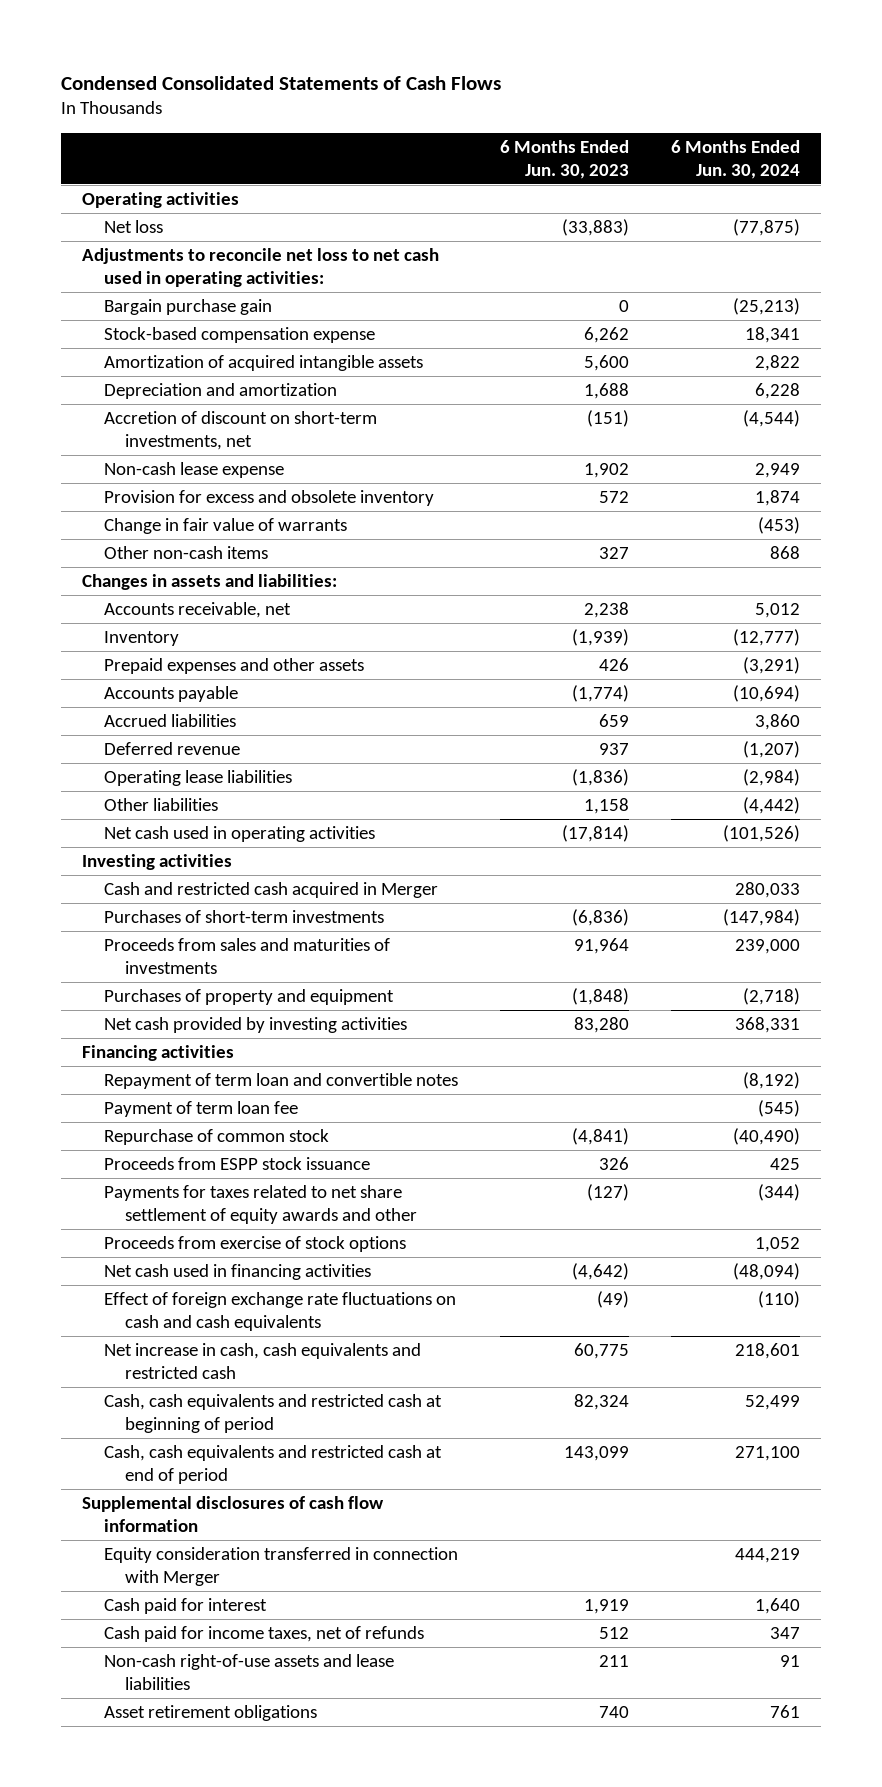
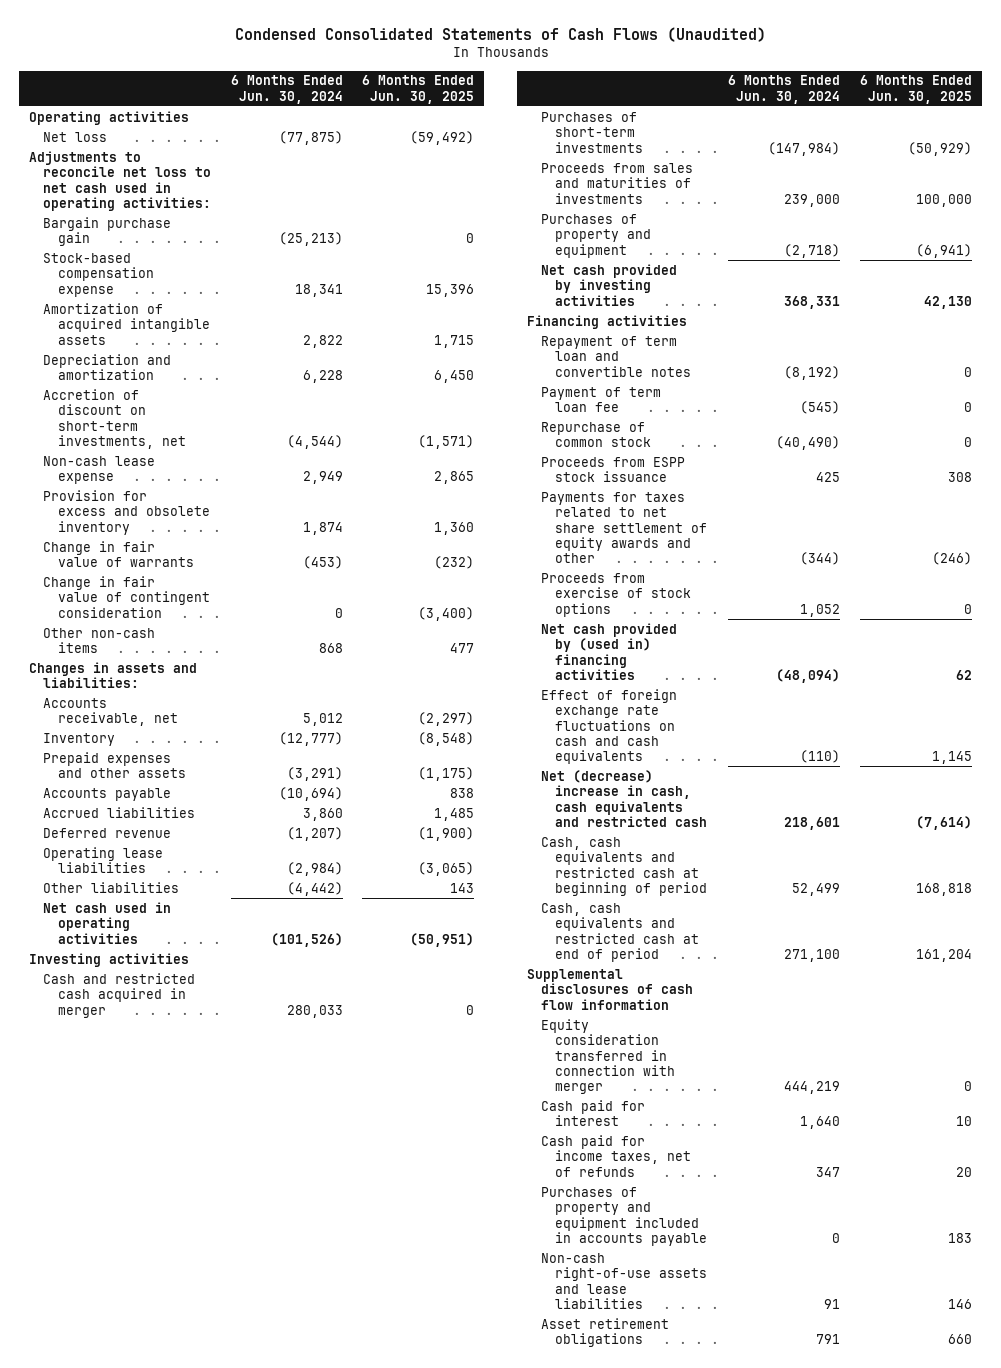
[60,75,501,90] Condensed Consolidated Statements of Cash Flows -> [234,26,766,42] Condensed Consolidated Statements of Cash Flows (Unaudited)
[499,139,629,179] 6 Months Ended Jun. 30, 2023 -> none
none -> [362,75,475,104] 6 Months Ended Jun. 30, 2025
none -> [43,575,210,618] Change in fair value of contingent consideration
[103,882,438,899] Cash and restricted cash acquired in Merger -> [43,972,196,1018] Cash and restricted cash acquired in merger
[103,1264,371,1281] Net cash used in financing activities -> [540,622,677,680] Net cash provided by (used in) financing activities
[103,1343,421,1380] Net increase in cash, cash equivalents and restricted cash -> [540,769,708,827] Net (decrease) increase in cash, cash equivalents and restricted cash
[103,1547,458,1587] Equity consideration transferred in connection with Merger -> [540,1018,676,1095] Equity consideration transferred in connection with merger
none -> [540,1186,708,1246] Purchases of property and equipment included in accounts payable
[769,1705,800,1719] 761 -> [816,1334,841,1345] 791

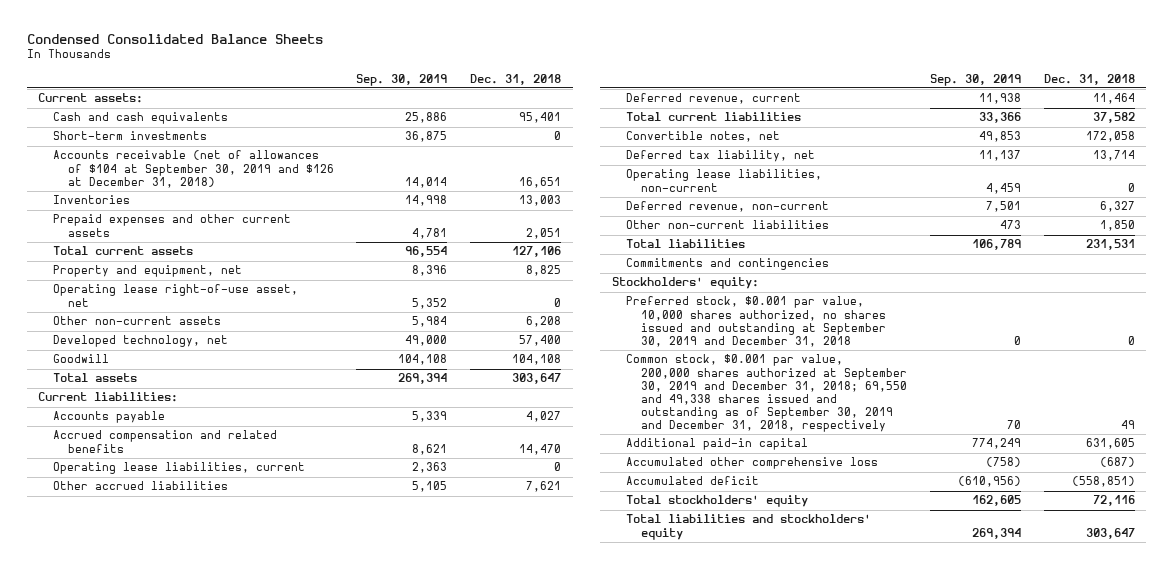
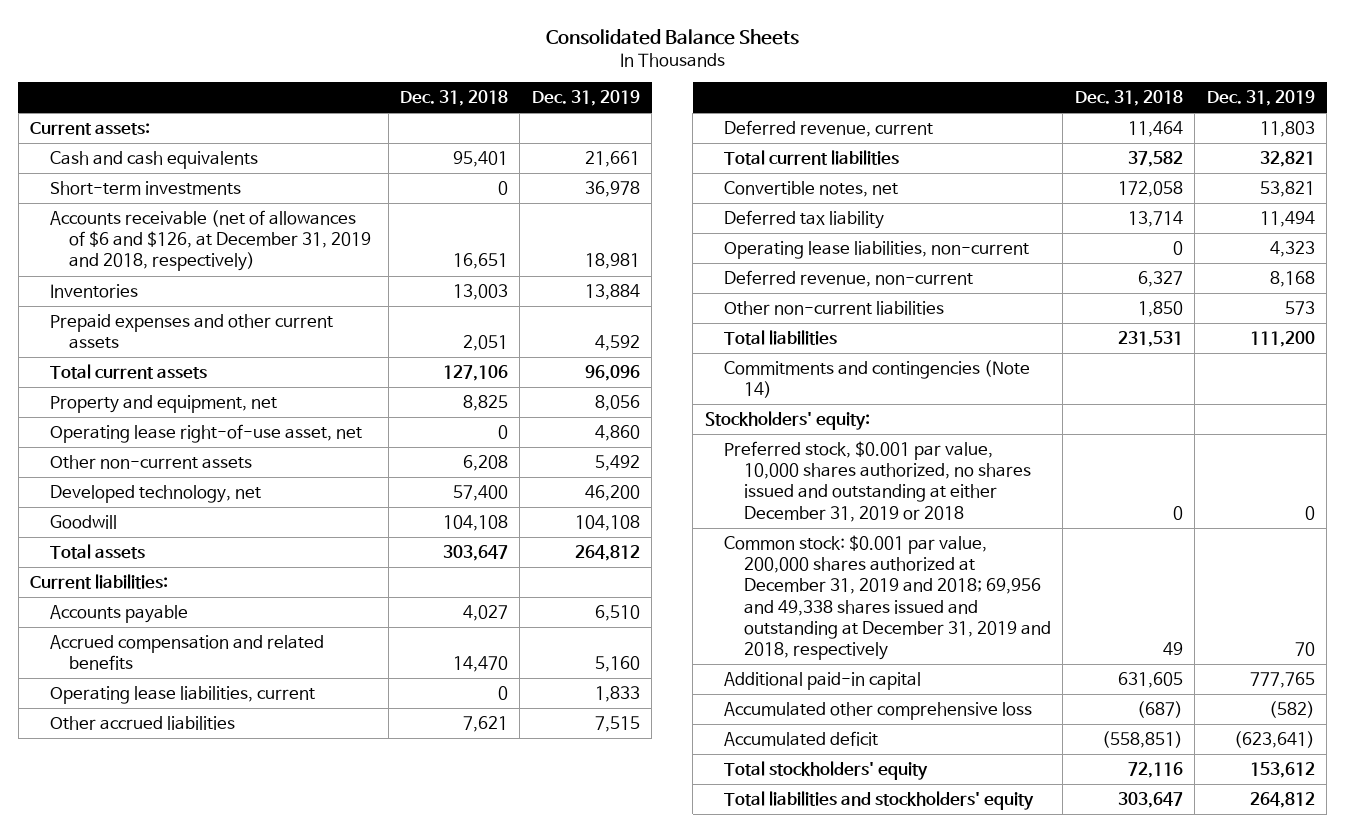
[26,33,323,44] Condensed Consolidated Balance Sheets -> [546,28,800,45] Consolidated Balance Sheets
[356,73,448,86] Sep. 30, 2019 -> none
none -> [531,90,640,107] Dec. 31, 2019
[52,150,334,188] Accounts receivable (net of allowances of $104 at September 30, 2019 and $126 at December 31, 2018) -> [49,209,372,272] Accounts receivable (net of allowances of $6 and $126, at December 31, 2019 and 2018, respectively)
[626,150,816,163] Deferred tax liability, net -> [724,209,885,229] Deferred tax liability
[626,258,830,271] Commitments and contingencies -> [724,359,1031,399] Commitments and contingencies (Note 14)
[626,296,886,347] Preferred stock, $0.001 par value, 10,000 shares authorized, no shares issued and outstanding at September 30, 2019 and December 31, 2018 -> [724,440,1031,522] Preferred stock, $0.001 par value, 10,000 shares authorized, no shares issued and outstanding at either December 31, 2019 or 2018
[626,354,907,432] Common stock, $0.001 par value, 200,000 shares authorized at September 30, 2019 and December 31, 2018; 69,550 and 49,338 shares issued and outstanding as of September 30, 2019 and December 31, 2018, respectively -> [724,534,1051,661] Common stock: $0.001 par value, 200,000 shares authorized at December 31, 2019 and 2018; 69,956 and 49,338 shares issued and outstanding at December 31, 2019 and 2018, respectively

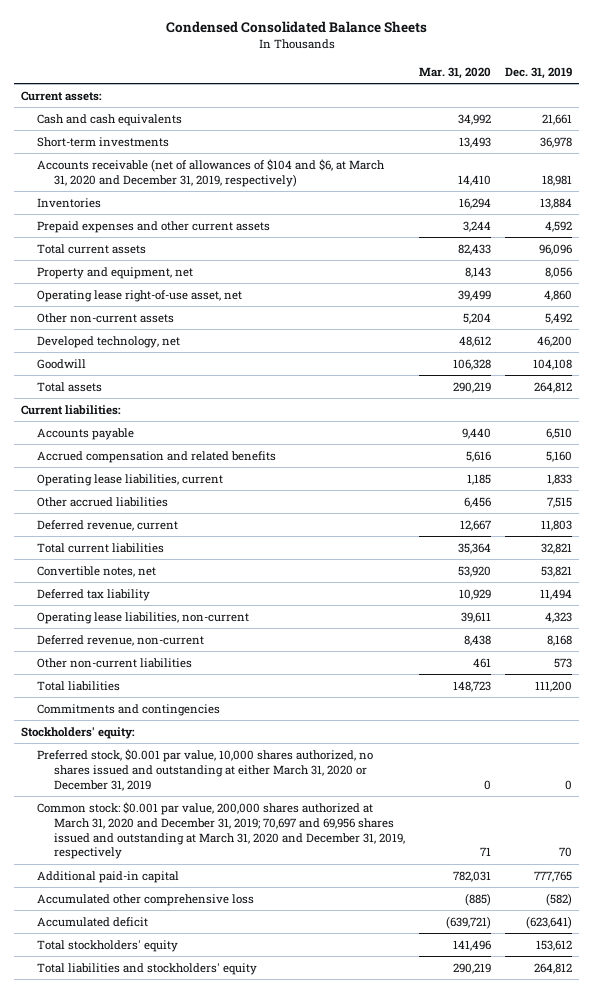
[546,28,800,45] Consolidated Balance Sheets -> [165,21,427,34] Condensed Consolidated Balance Sheets
[400,90,509,107] Dec. 31, 2018 -> none
none -> [418,66,491,79] Mar. 31, 2020
[49,209,372,272] Accounts receivable (net of allowances of $6 and $126, at December 31, 2019 and 2018, respectively) -> [37,158,386,187] Accounts receivable (net of allowances of $104 and $6, at March 31, 2020 and December 31, 2019, respectively)
[724,359,1031,399] Commitments and contingencies (Note 14) -> [37,703,221,716] Commitments and contingencies
[724,440,1031,522] Preferred stock, $0.001 par value, 10,000 shares authorized, no shares issued and outstanding at either December 31, 2019 or 2018 -> [37,748,374,791] Preferred stock, $0.001 par value, 10,000 shares authorized, no shares issued and outstanding at either March 31, 2020 or December 31, 2019
[724,534,1051,661] Common stock: $0.001 par value, 200,000 shares authorized at December 31, 2019 and 2018; 69,956 and 49,338 shares issued and outstanding at December 31, 2019 and 2018, respectively -> [37,801,405,860] Common stock: $0.001 par value, 200,000 shares authorized at March 31, 2020 and December 31, 2019; 70,697 and 69,956 shares issued and outstanding at March 31, 2020 and December 31, 2019, respectively

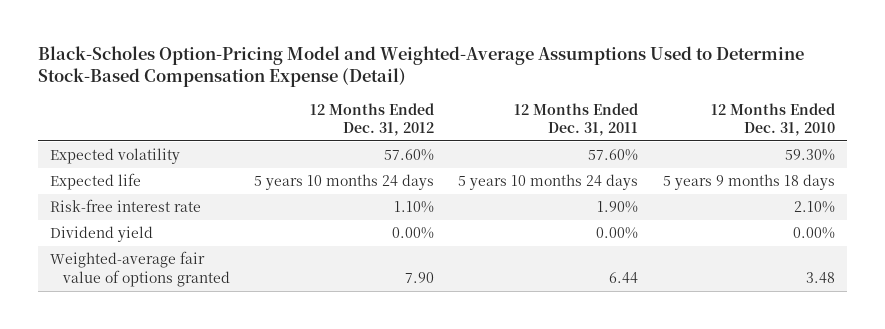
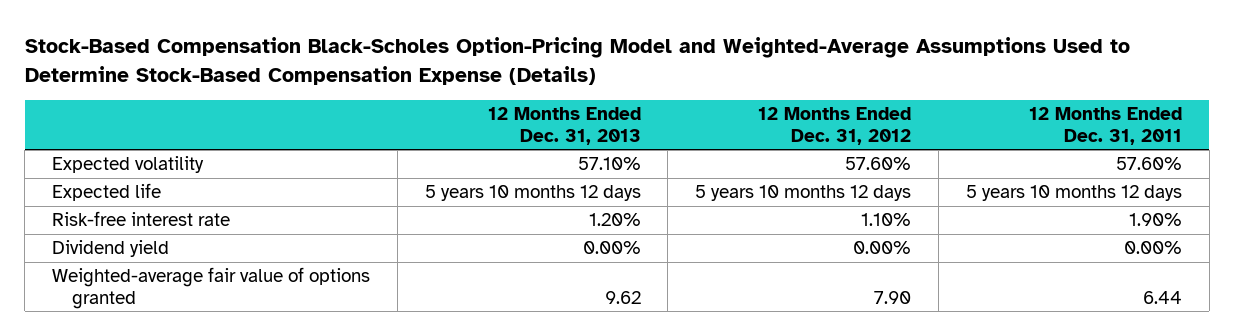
[37,45,804,88] Black-Scholes Option-Pricing Model and Weighted-Average Assumptions Used to Determine Stock-Based Compensation Expense (Detail) -> [24,37,1130,85] Stock-Based Compensation Black-Scholes Option-Pricing Model and Weighted-Average Assumptions Used to Determine Stock-Based Compensation Expense (Details)
[710,102,835,136] 12 Months Ended Dec. 31, 2010 -> none
none -> [487,107,641,145] 12 Months Ended Dec. 31, 2013
[253,174,434,191] 5 years 10 months 24 days -> [695,185,912,202] 5 years 10 months 12 days
[458,174,639,191] 5 years 10 months 24 days -> [965,185,1182,202] 5 years 10 months 12 days

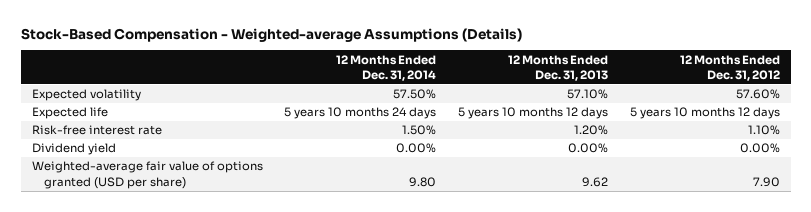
[24,37,1130,85] Stock-Based Compensation Black-Scholes Option-Pricing Model and Weighted-Average Assumptions Used to Determine Stock-Based Compensation Expense (Details) -> [20,27,522,42] Stock-Based Compensation - Weighted-average Assumptions (Details)
[1028,107,1182,145] 12 Months Ended Dec. 31, 2011 -> none
none -> [336,54,437,81] 12 Months Ended Dec. 31, 2014
[52,267,371,309] Weighted-average fair value of options granted -> [31,161,263,189] Weighted-average fair value of options granted (USD per share)

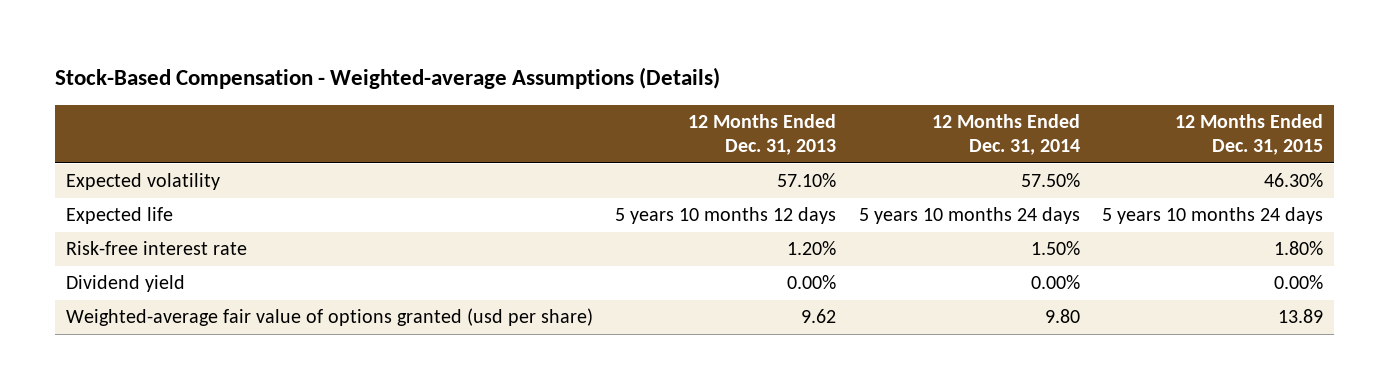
[679,54,780,81] 12 Months Ended Dec. 31, 2012 -> none
none -> [1175,113,1324,156] 12 Months Ended Dec. 31, 2015
[31,161,263,189] Weighted-average fair value of options granted (USD per share) -> [66,308,594,327] Weighted-average fair value of options granted (usd per share)

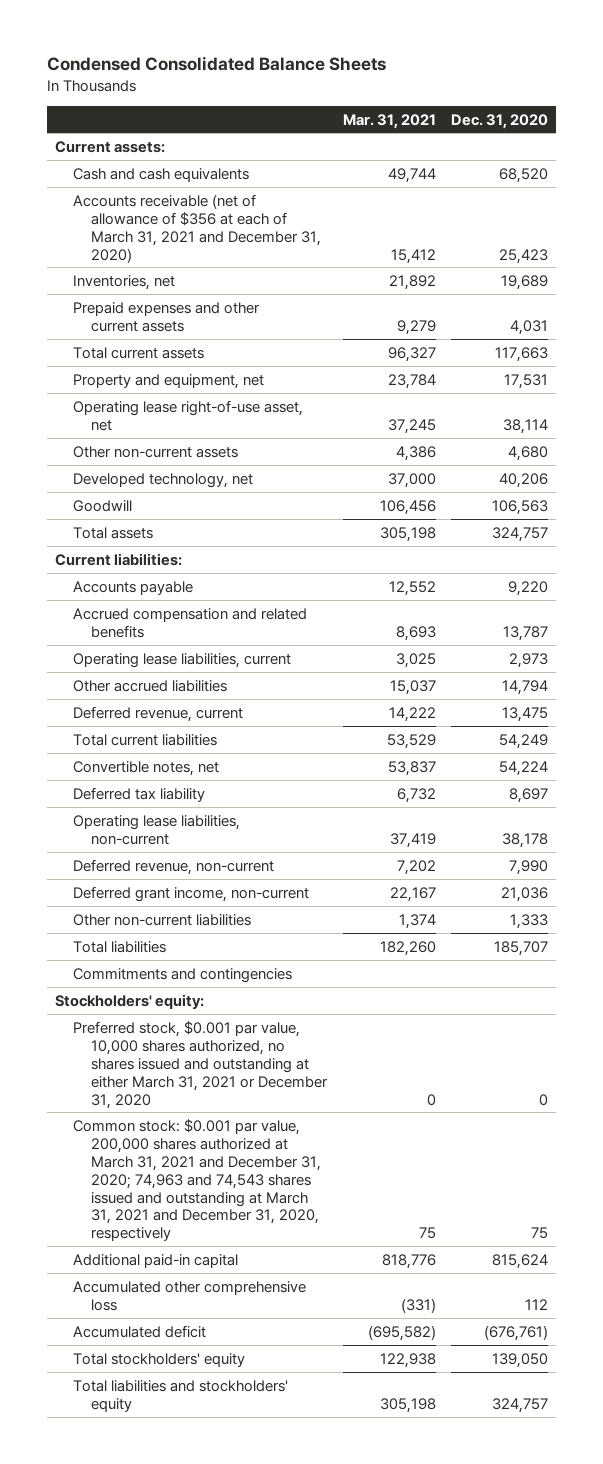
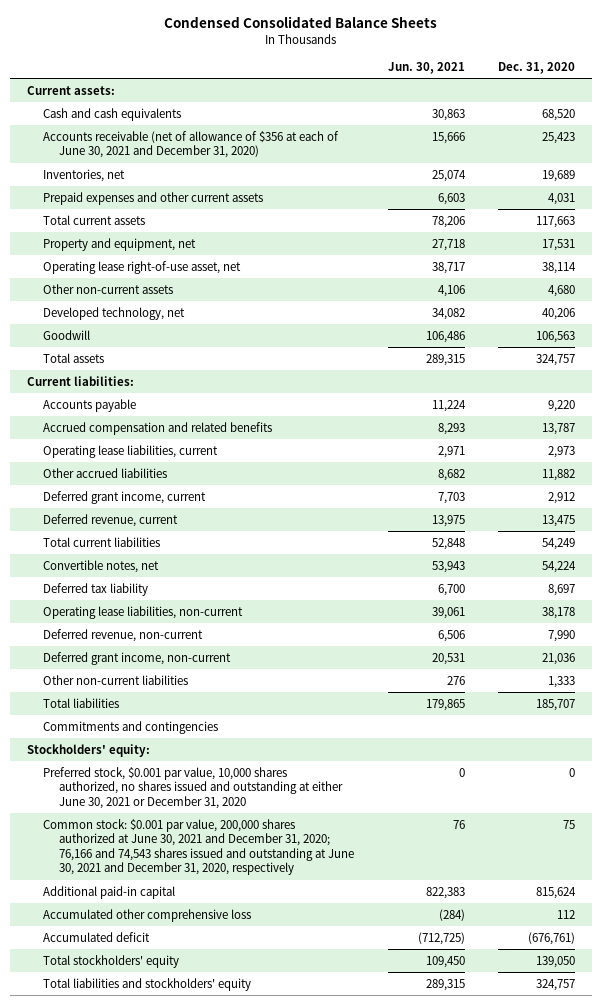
[342,113,436,129] Mar. 31, 2021 -> none
none -> [387,61,465,74] Jun. 30, 2021
[72,193,321,263] Accounts receivable (net of allowance of $356 at each of March 31, 2021 and December 31, 2020) -> [42,130,339,159] Accounts receivable (net of allowance of $356 at each of June 30, 2021 and December 31, 2020)
[502,679,549,695] 14,794 -> [542,468,576,481] 11,882
none -> [42,490,206,504] Deferred grant income, current
[72,1020,328,1109] Preferred stock, $0.001 par value, 10,000 shares authorized, no shares issued and outstanding at either March 31, 2021 or December 31, 2020 -> [42,766,344,809] Preferred stock, $0.001 par value, 10,000 shares authorized, no shares issued and outstanding at either June 30, 2021 or December 31, 2020
[72,1118,321,1242] Common stock: $0.001 par value, 200,000 shares authorized at March 31, 2021 and December 31, 2020; 74,963 and 74,543 shares issued and outstanding at March 31, 2021 and December 31, 2020, respectively -> [42,818,355,876] Common stock: $0.001 par value, 200,000 shares authorized at June 30, 2021 and December 31, 2020; 76,166 and 74,543 shares issued and outstanding at June 30, 2021 and December 31, 2020, respectively

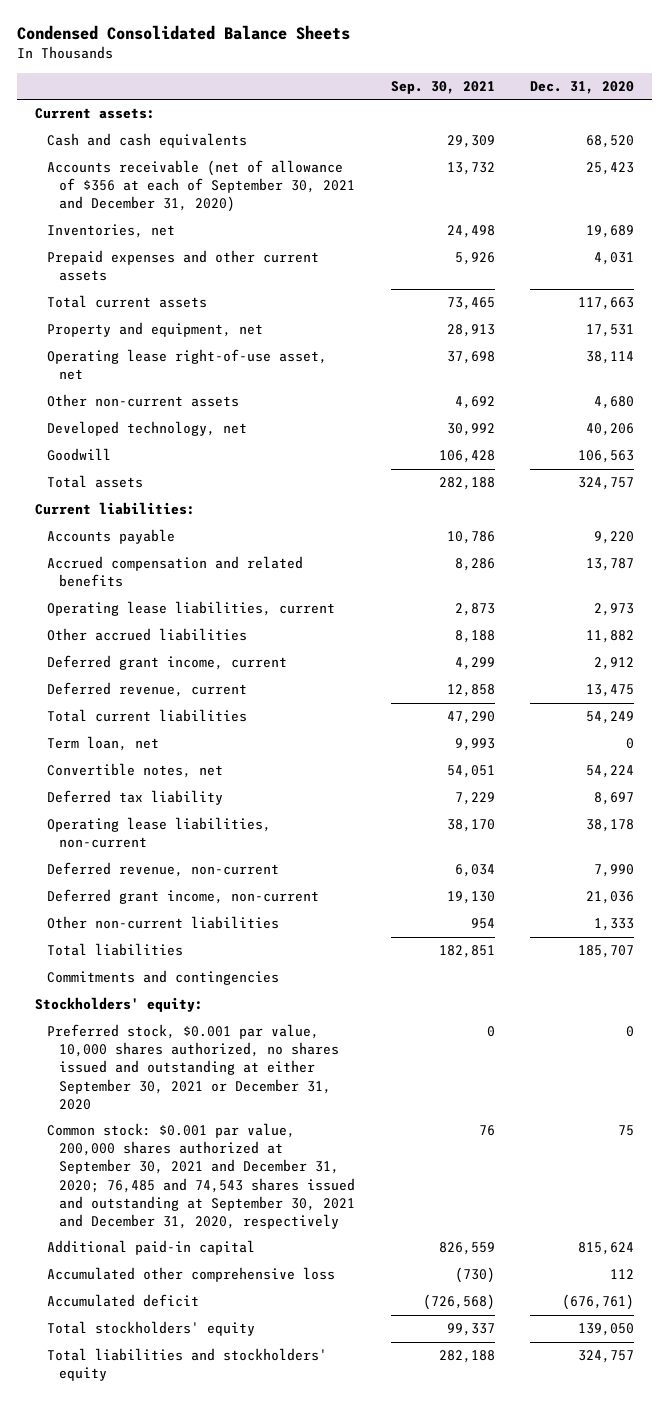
[387,61,465,74] Jun. 30, 2021 -> none
none -> [390,80,495,94] Sep. 30, 2021
[42,130,339,159] Accounts receivable (net of allowance of $356 at each of June 30, 2021 and December 31, 2020) -> [47,160,356,213] Accounts receivable (net of allowance of $356 at each of September 30, 2021 and December 31, 2020)
none -> [47,736,160,752] Term loan, net
[42,766,344,809] Preferred stock, $0.001 par value, 10,000 shares authorized, no shares issued and outstanding at either June 30, 2021 or December 31, 2020 -> [47,1024,340,1110] Preferred stock, $0.001 par value, 10,000 shares authorized, no shares issued and outstanding at either September 30, 2021 or December 31, 2020
[42,818,355,876] Common stock: $0.001 par value, 200,000 shares authorized at June 30, 2021 and December 31, 2020; 76,166 and 74,543 shares issued and outstanding at June 30, 2021 and December 31, 2020, respectively -> [47,1123,356,1229] Common stock: $0.001 par value, 200,000 shares authorized at September 30, 2021 and December 31, 2020; 76,485 and 74,543 shares issued and outstanding at September 30, 2021 and December 31, 2020, respectively

